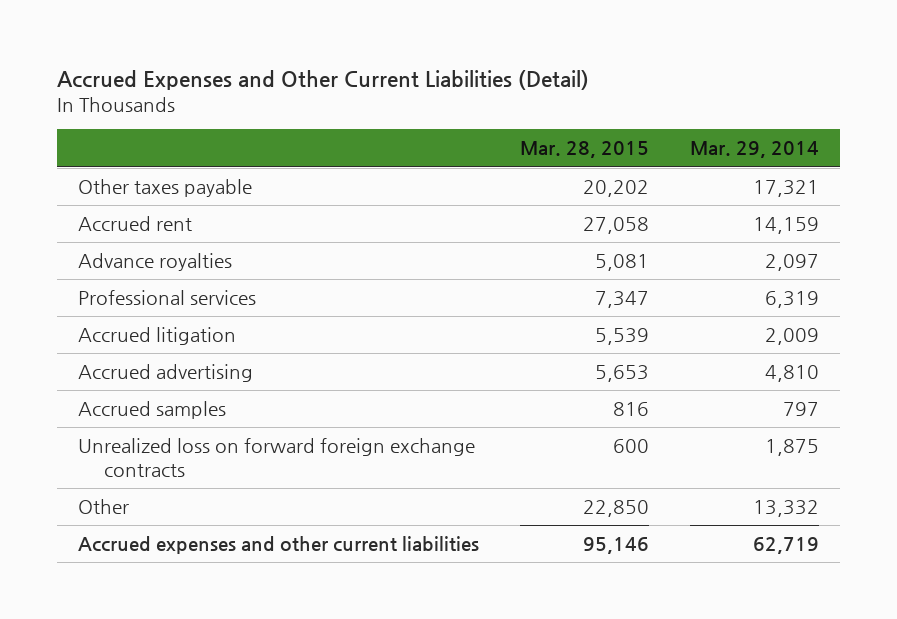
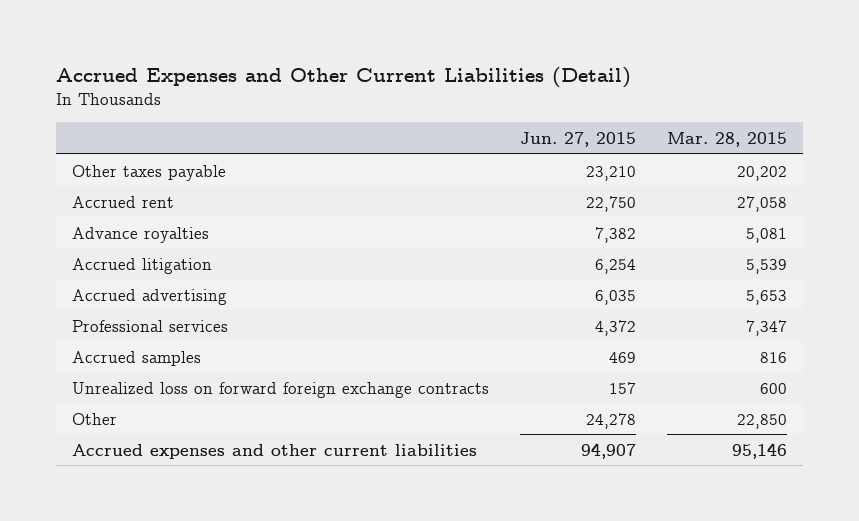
[690,141,820,159] Mar. 29, 2014 -> none
none -> [519,131,636,147] Jun. 27, 2015
[77,290,256,306] Professional services -> [71,319,228,332] Professional services

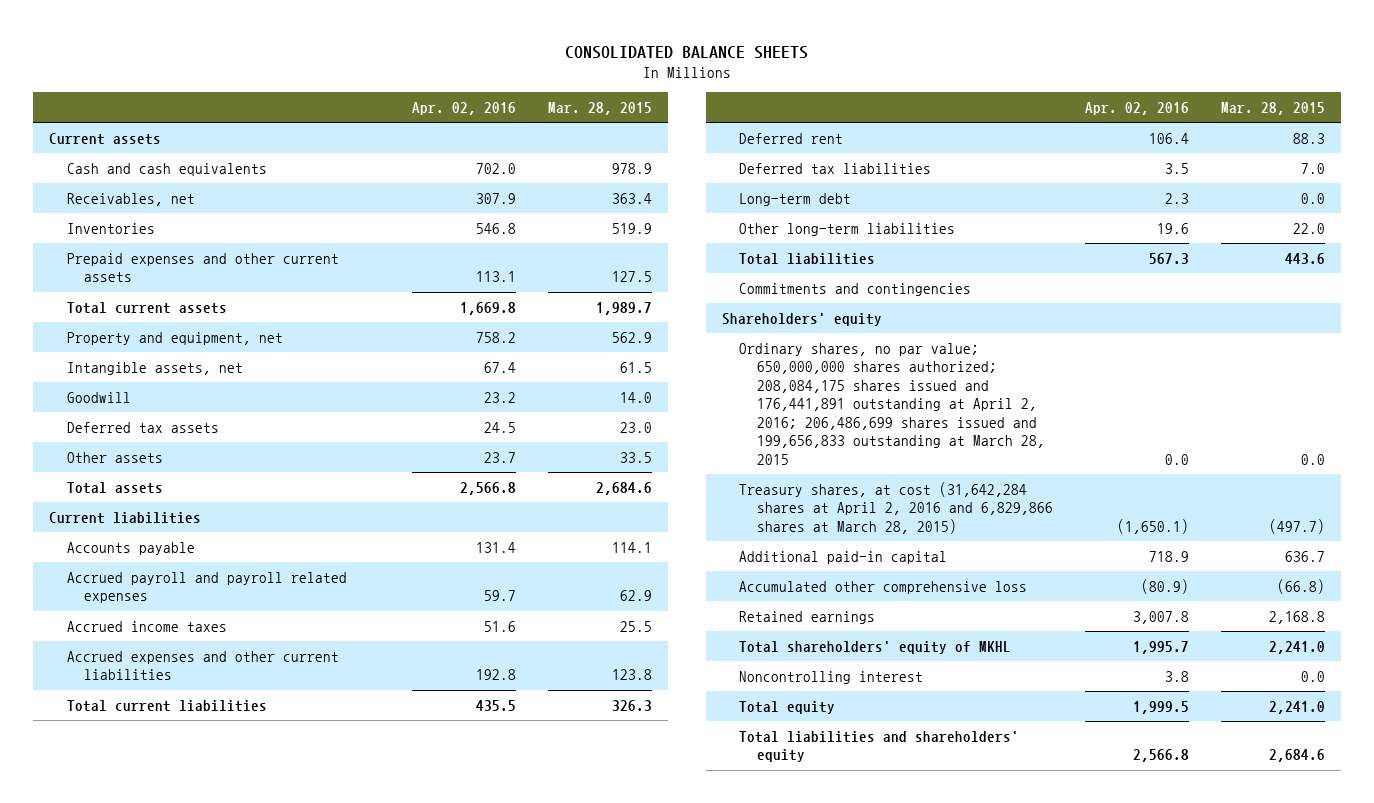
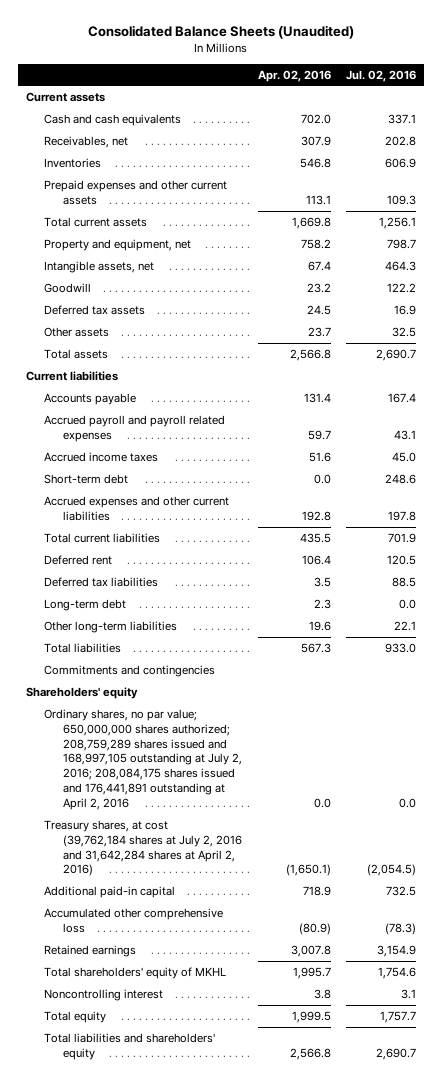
[565,45,809,59] CONSOLIDATED BALANCE SHEETS -> [87,25,354,40] Consolidated Balance Sheets (Unaudited)
[548,101,653,115] Mar. 28, 2015 -> none
none -> [346,69,417,82] Jul. 02, 2016
none -> [44,474,129,485] Short-term debt
[739,342,1045,465] Ordinary shares, no par value; 650,000,000 shares authorized; 208,084,175 shares issued and 176,441,891 outstanding at April 2, 2016; 206,486,699 shares issued and 199,656,833 outstanding at March 28, 2015 -> [44,709,243,810] Ordinary shares, no par value; 650,000,000 shares authorized; 208,759,289 shares issued and 168,997,105 outstanding at July 2, 2016; 208,084,175 shares issued and 176,441,891 outstanding at April 2, 2016
[739,481,1053,534] Treasury shares, at cost (31,642,284 shares at April 2, 2016 and 6,829,866 shares at March 28, 2015) -> [44,820,243,877] Treasury shares, at cost (39,762,184 shares at July 2, 2016 and 31,642,284 shares at April 2, 2016)

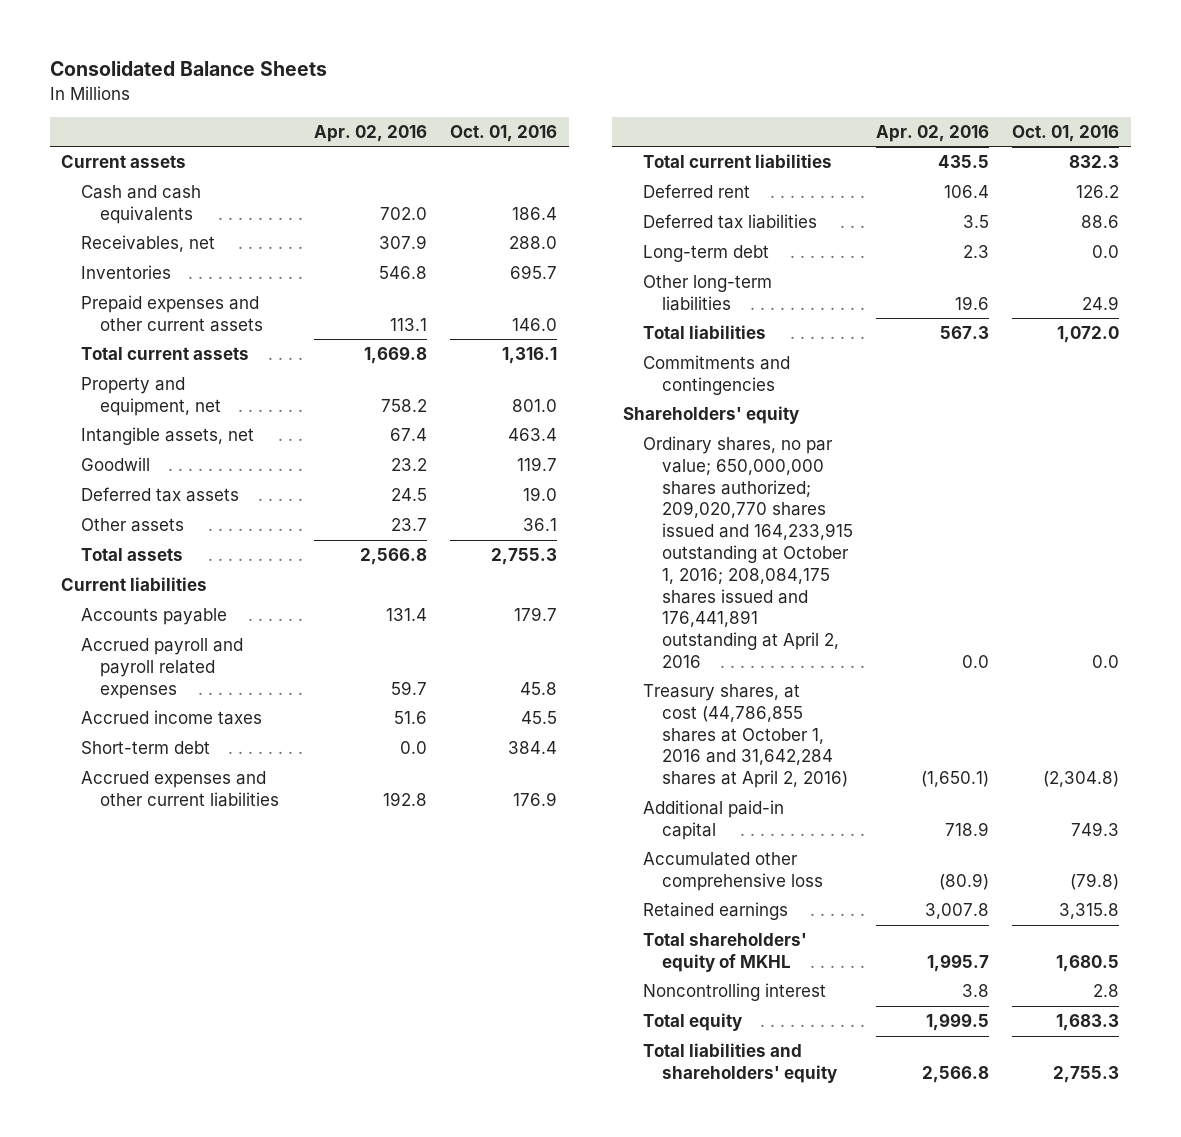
[87,25,354,40] Consolidated Balance Sheets (Unaudited) -> [49,61,327,77] Consolidated Balance Sheets
[346,69,417,82] Jul. 02, 2016 -> none
none -> [450,124,558,142] Oct. 01, 2016
[44,709,243,810] Ordinary shares, no par value; 650,000,000 shares authorized; 208,759,289 shares issued and 168,997,105 outstanding at July 2, 2016; 208,084,175 shares issued and 176,441,891 outstanding at April 2, 2016 -> [642,436,854,668] Ordinary shares, no par value; 650,000,000 shares authorized; 209,020,770 shares issued and 164,233,915 outstanding at October 1, 2016; 208,084,175 shares issued and 176,441,891 outstanding at April 2, 2016
[44,820,243,877] Treasury shares, at cost (39,762,184 shares at July 2, 2016 and 31,642,284 shares at April 2, 2016) -> [642,684,849,789] Treasury shares, at cost (44,786,855 shares at October 1, 2016 and 31,642,284 shares at April 2, 2016)

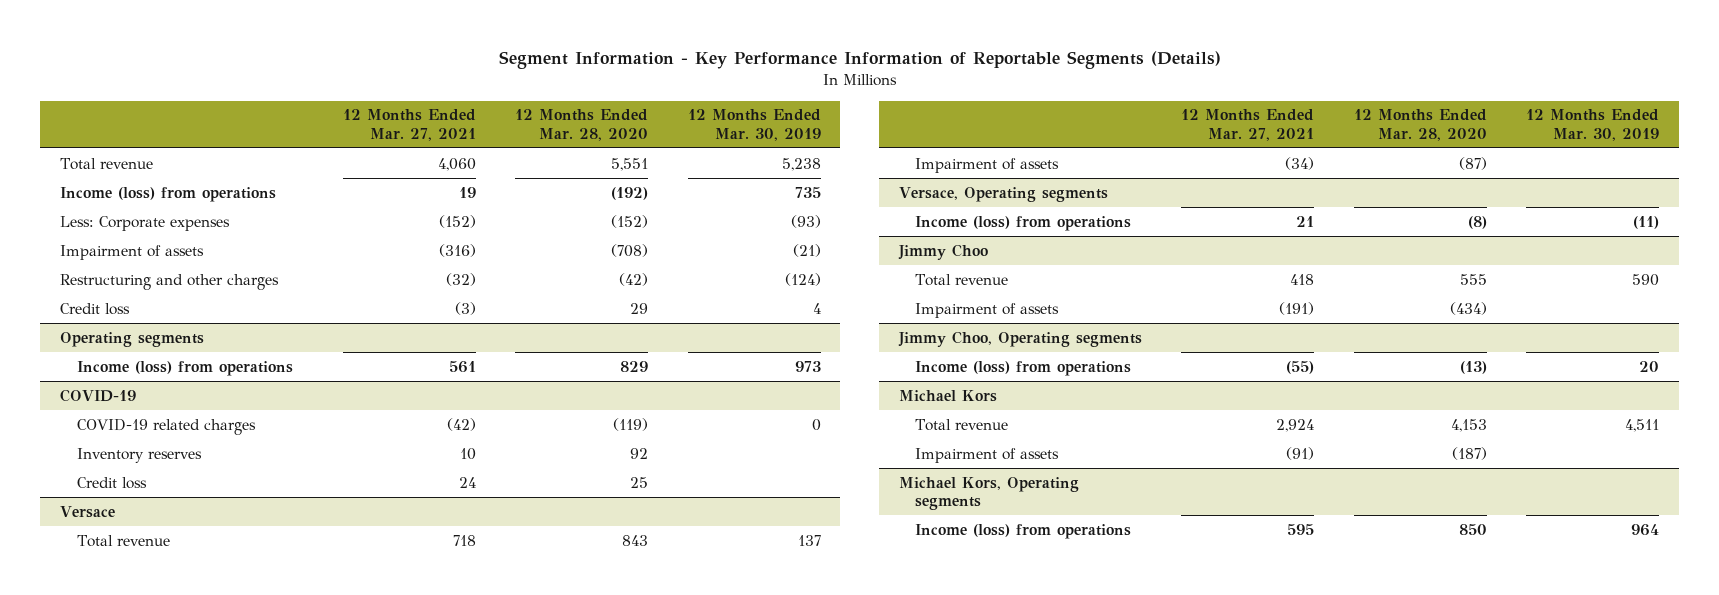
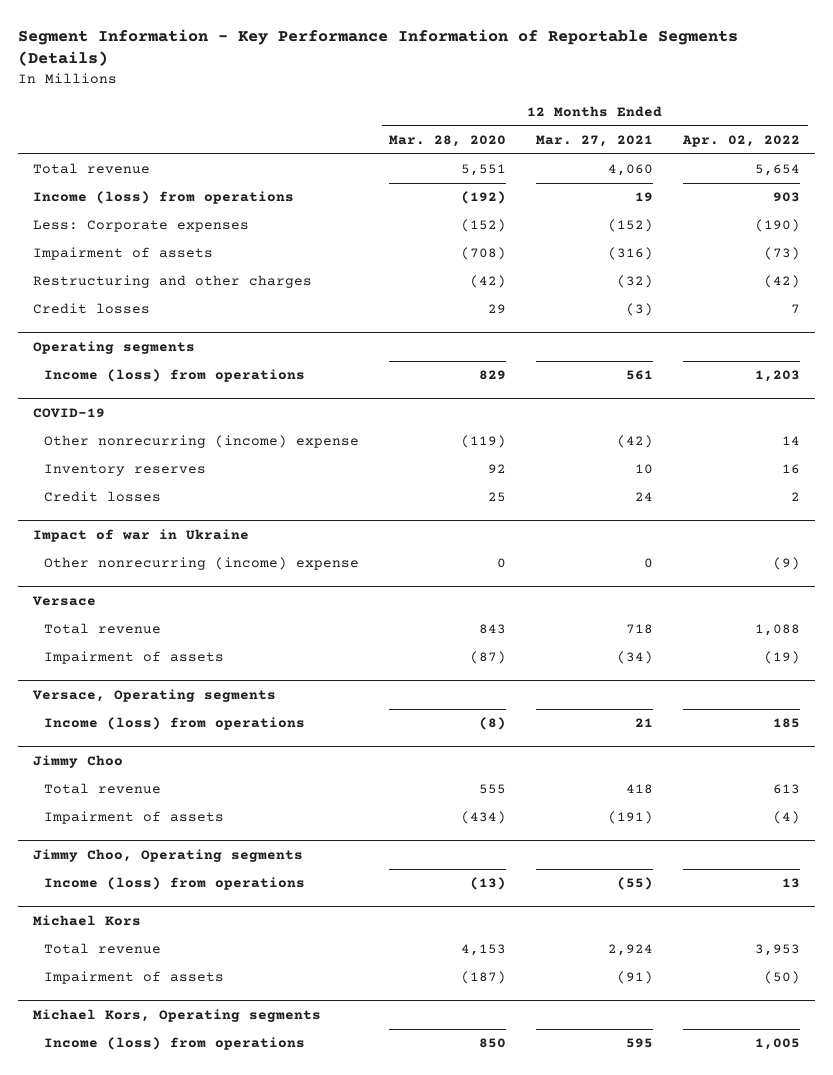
[687,109,821,141] 12 Months Ended Mar. 30, 2019 -> none
none -> [682,135,801,148] Apr. 02, 2022
[60,302,131,315] Credit loss -> [33,303,151,315] Credit losses
[76,418,256,435] COVID-19 related charges -> [44,435,360,449] Other nonrecurring (income) expense
[76,476,147,489] Credit loss -> [44,491,162,503] Credit losses
none -> [33,528,250,542] Impact of war in Ukraine
none -> [44,557,360,571] Other nonrecurring (income) expense

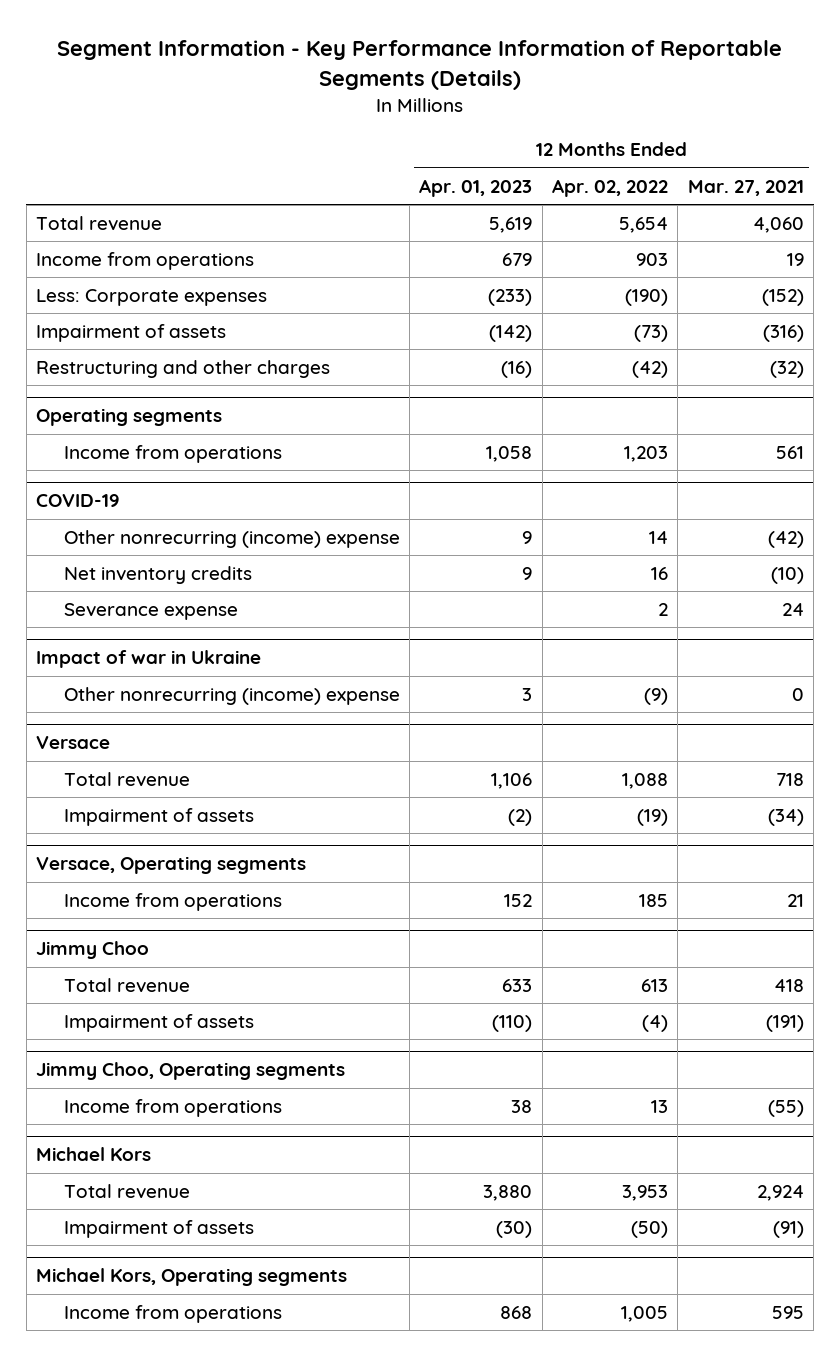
[389,135,507,148] Mar. 28, 2020 -> none
none -> [419,178,533,197] Apr. 01, 2023
[33,191,295,205] Income (loss) from operations -> [36,252,255,271] Income from operations
[33,303,151,315] Credit losses -> none
[44,369,306,383] Income (loss) from operations -> [63,445,282,464] Income from operations
[44,464,207,477] Inventory reserves -> none
none -> [63,566,252,585] Net inventory credits
[44,491,162,503] Credit losses -> [63,603,238,621] Severance expense
[44,717,306,731] Income (loss) from operations -> [63,893,282,912] Income from operations
[44,877,306,891] Income (loss) from operations -> [63,1099,282,1118] Income from operations
[44,1037,306,1051] Income (loss) from operations -> [63,1305,282,1324] Income from operations

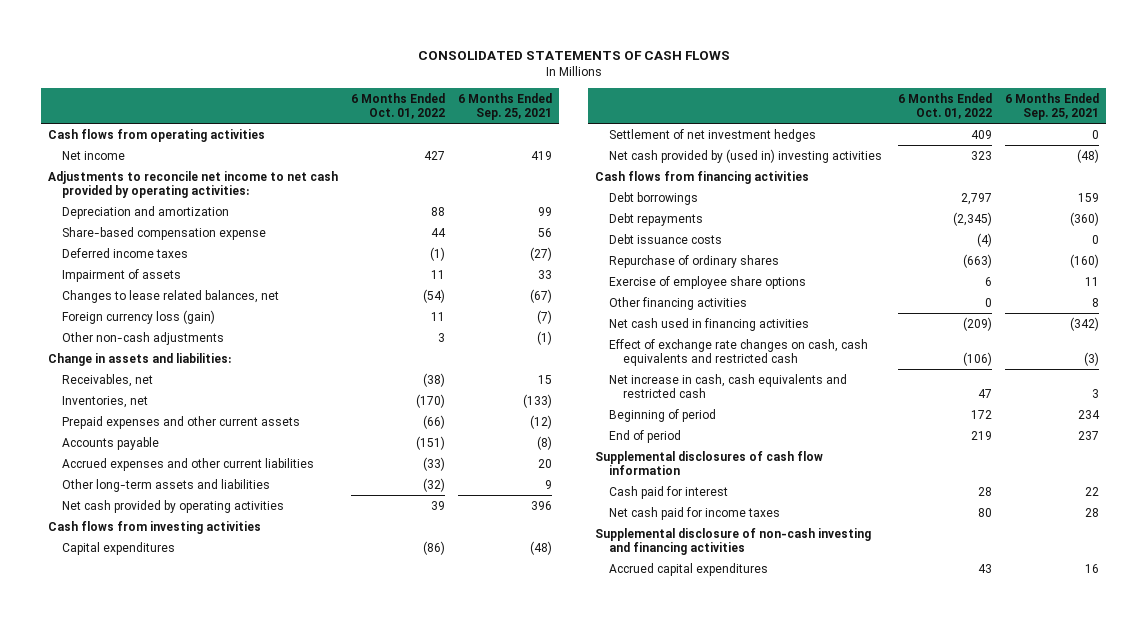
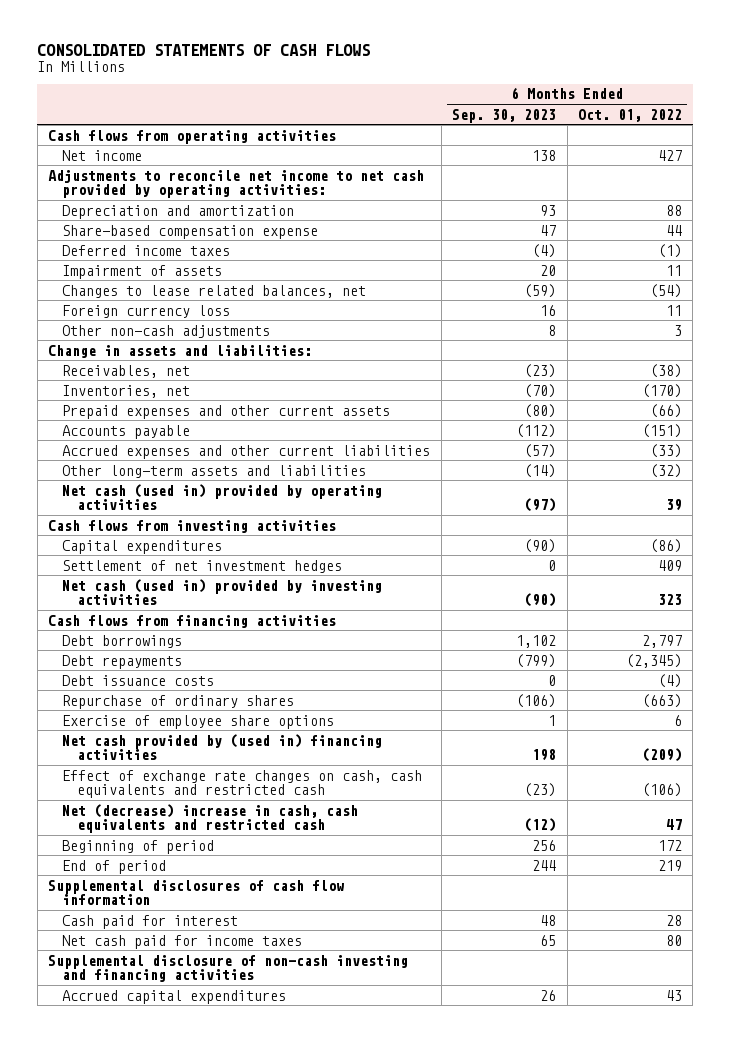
[458,92,553,120] 6 Months Ended Sep. 25, 2021 -> none
none -> [452,108,557,123] Sep. 30, 2023
[61,309,215,324] Foreign currency loss (gain) -> [62,304,231,318] Foreign currency loss
[61,499,284,513] Net cash provided by operating activities -> [62,483,383,511] Net cash (used in) provided by operating activities
[609,148,883,163] Net cash provided by (used in) investing activities -> [62,578,383,606] Net cash (used in) provided by investing activities
[609,296,748,310] Other financing activities -> none
[609,317,810,331] Net cash used in financing activities -> [62,733,383,761] Net cash provided by (used in) financing activities
[609,373,848,398] Net increase in cash, cash equivalents and restricted cash -> [62,803,359,834] Net (decrease) increase in cash, cash equivalents and restricted cash

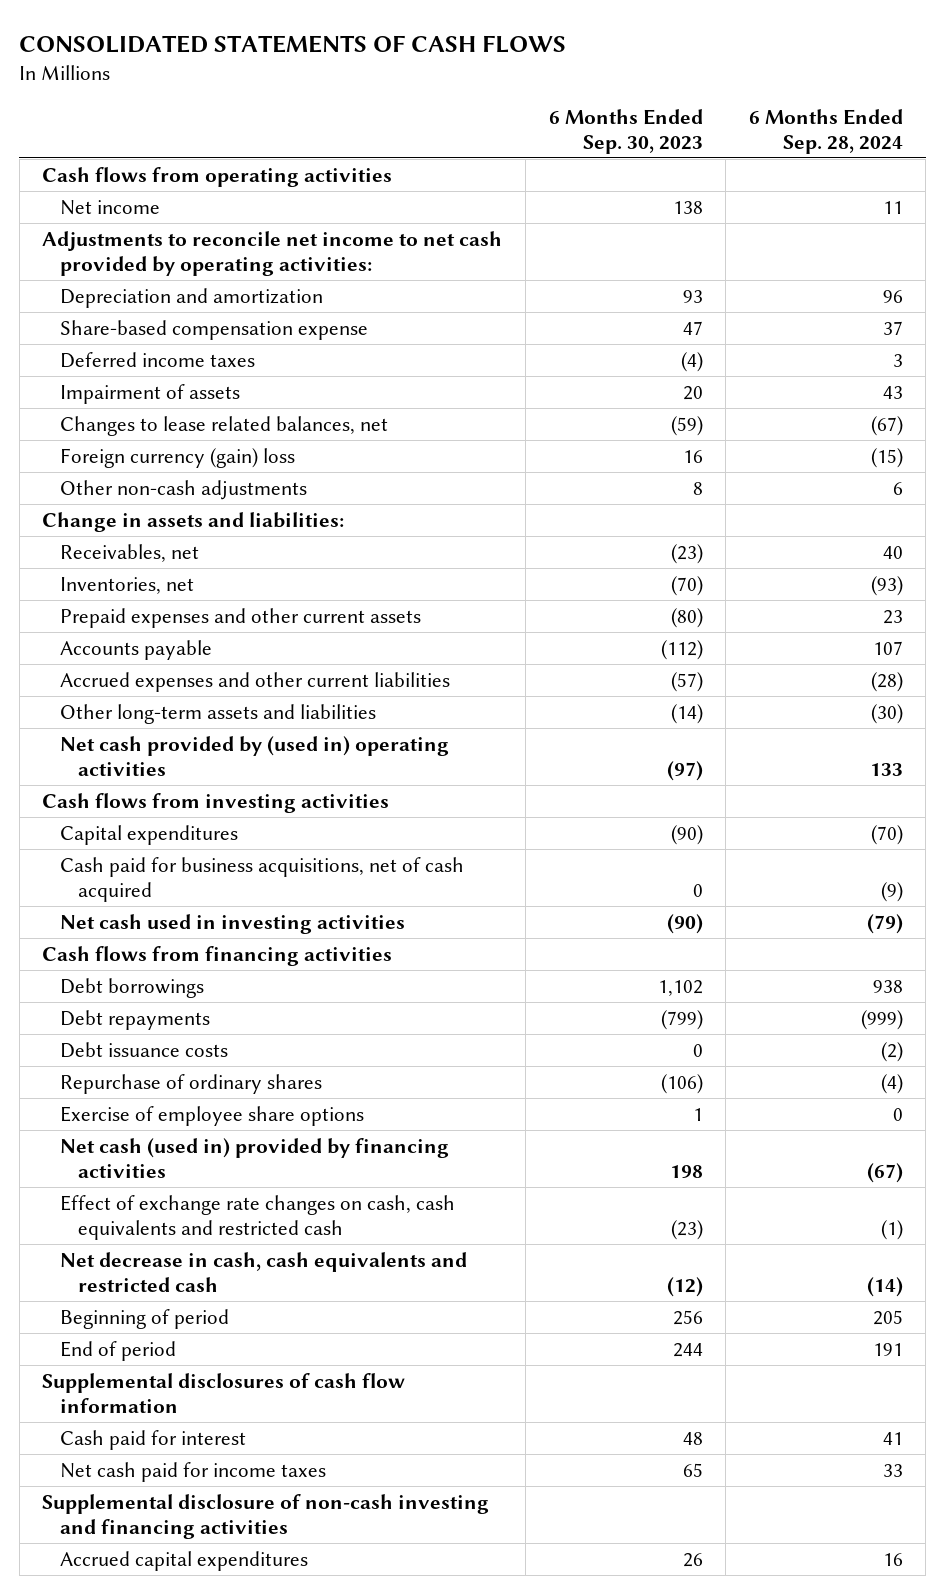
[577,108,682,122] Oct. 01, 2022 -> none
none -> [748,108,903,154] 6 Months Ended Sep. 28, 2024
[62,304,231,318] Foreign currency loss -> [60,447,296,468] Foreign currency (gain) loss
[62,483,383,511] Net cash (used in) provided by operating activities -> [60,735,450,776] Net cash provided by (used in) operating activities
[62,559,343,573] Settlement of net investment hedges -> none
none -> [60,856,465,902] Cash paid for business acquisitions, net of cash acquired
[62,578,383,606] Net cash (used in) provided by investing activities -> [60,913,406,934] Net cash used in investing activities
[62,733,383,761] Net cash provided by (used in) financing activities -> [60,1137,450,1178] Net cash (used in) provided by financing activities
[62,803,359,834] Net (decrease) increase in cash, cash equivalents and restricted cash -> [60,1251,468,1292] Net decrease in cash, cash equivalents and restricted cash

